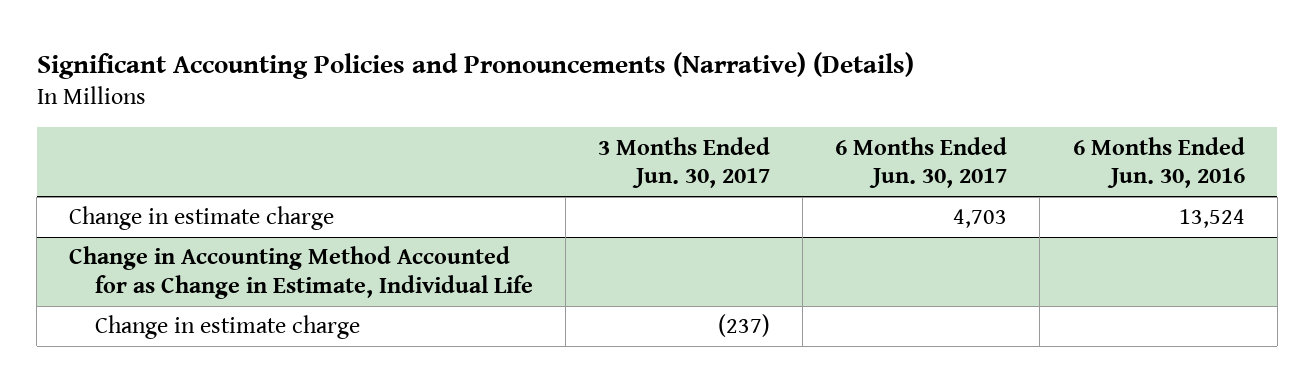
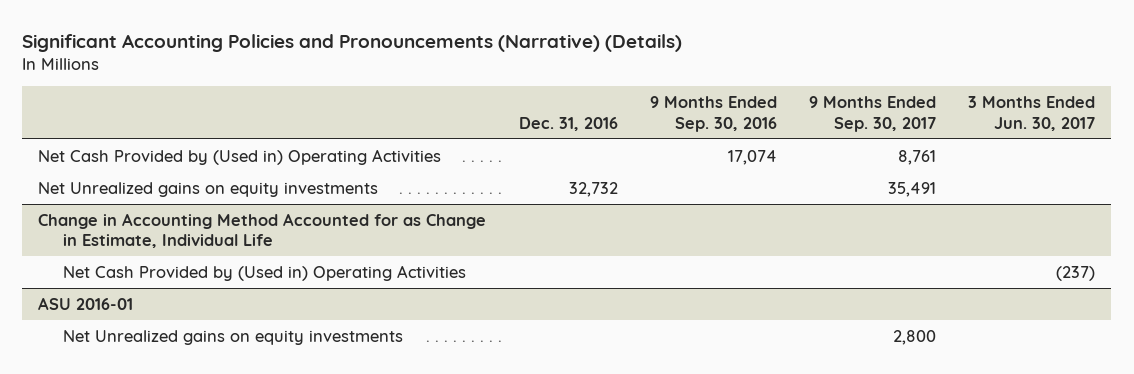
[835,136,1008,189] 6 Months Ended Jun. 30, 2017 -> none
[1072,136,1245,189] 6 Months Ended Jun. 30, 2016 -> none
none -> [518,116,618,131] Dec. 31, 2016
none -> [649,95,777,132] 9 Months Ended Sep. 30, 2016
none -> [809,95,937,132] 9 Months Ended Sep. 30, 2017
[69,206,335,231] Change in estimate charge -> [38,148,442,165] Net Cash Provided by (Used in) Operating Activities
none -> [38,181,379,197] Net Unrealized gains on equity investments
[95,315,361,340] Change in estimate charge -> [63,264,467,281] Net Cash Provided by (Used in) Operating Activities
none -> [38,296,134,310] ASU 2016-01
none -> [63,329,404,345] Net Unrealized gains on equity investments

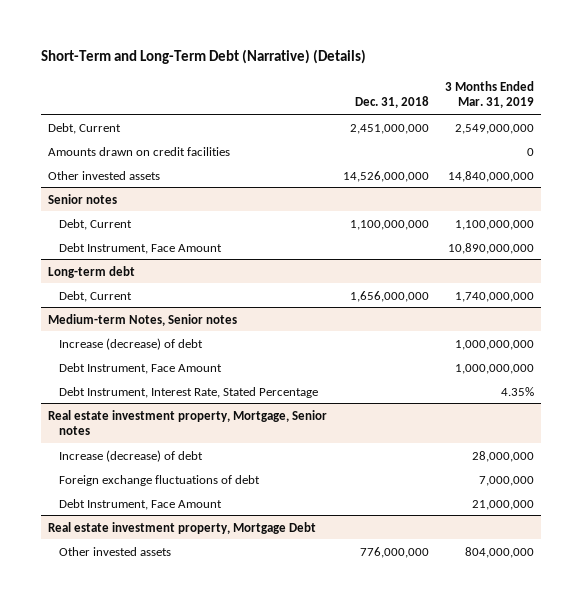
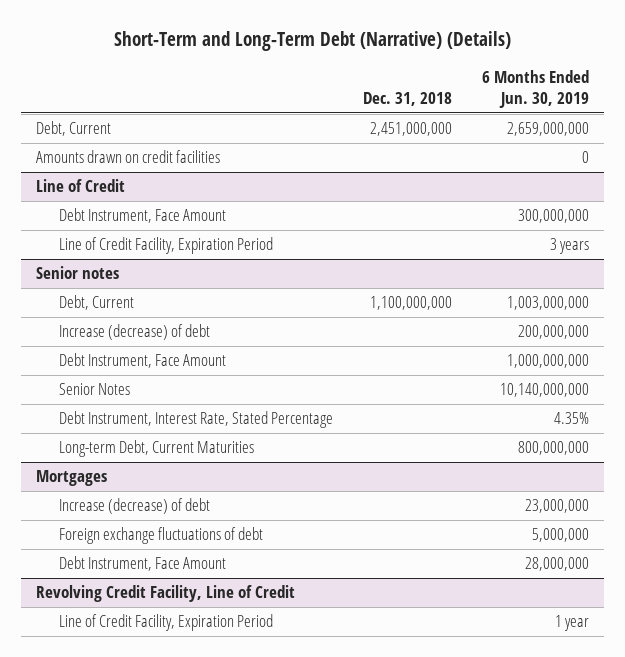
[444,81,534,109] 3 Months Ended Mar. 31, 2019 -> none
none -> [481,70,589,108] 6 Months Ended Jun. 30, 2019
[48,170,161,180] Other invested assets -> none
none -> [35,179,125,193] Line of Credit
none -> [59,208,227,224] Debt Instrument, Face Amount
none -> [59,237,274,255] Line of Credit Facility, Expiration Period
none -> [59,324,211,341] Increase (decrease) of debt
[48,265,136,278] Long-term debt -> none
[59,290,133,302] Debt, Current -> none
[48,313,238,326] Medium-term Notes, Senior notes -> none
[59,337,204,350] Increase (decrease) of debt -> none
[59,362,223,374] Debt Instrument, Face Amount -> none
[59,386,319,398] Debt Instrument, Interest Rate, Stated Percentage -> none
[48,409,328,436] Real estate investment property, Mortgage, Senior notes -> none
[59,449,204,462] Increase (decrease) of debt -> none
[59,474,261,486] Foreign exchange fluctuations of debt -> none
[59,498,223,510] Debt Instrument, Face Amount -> none
[48,521,317,534] Real estate investment property, Mortgage Debt -> none
[59,546,172,556] Other invested assets -> none
none -> [59,383,131,396] Senior Notes
none -> [59,411,334,429] Debt Instrument, Interest Rate, Stated Percentage
none -> [59,440,255,458] Long-term Debt, Current Maturities
none -> [35,470,107,487] Mortgages
none -> [59,498,211,515] Increase (decrease) of debt
none -> [59,527,264,545] Foreign exchange fluctuations of debt
none -> [59,556,227,572] Debt Instrument, Face Amount
none -> [35,585,295,603] Revolving Credit Facility, Line of Credit
none -> [59,614,274,632] Line of Credit Facility, Expiration Period

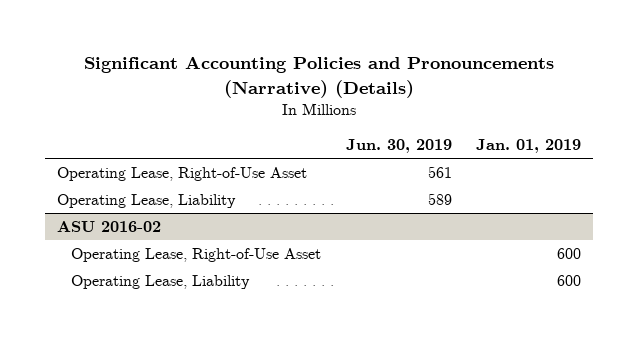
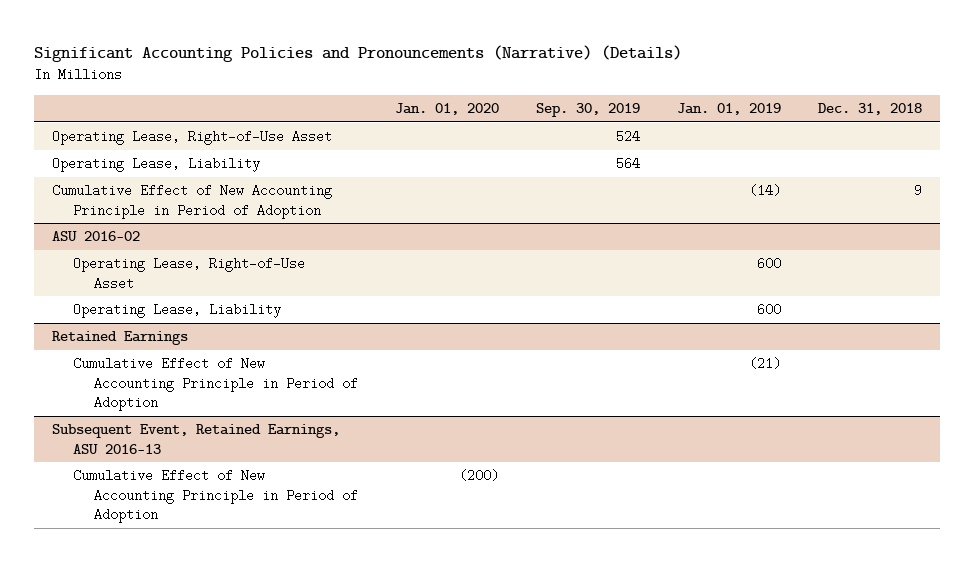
[345,139,452,154] Jun. 30, 2019 -> none
none -> [394,103,499,116] Jan. 01, 2020
none -> [535,103,640,118] Sep. 30, 2019
none -> [817,103,922,116] Dec. 31, 2018
none -> [52,184,333,219] Cumulative Effect of New Accounting Principle in Period of Adoption
none -> [52,331,189,346] Retained Earnings
none -> [72,357,358,412] Cumulative Effect of New Accounting Principle in Period of Adoption
none -> [52,424,341,454] Subsequent Event, Retained Earnings, ASU 2016-13
none -> [72,469,358,524] Cumulative Effect of New Accounting Principle in Period of Adoption

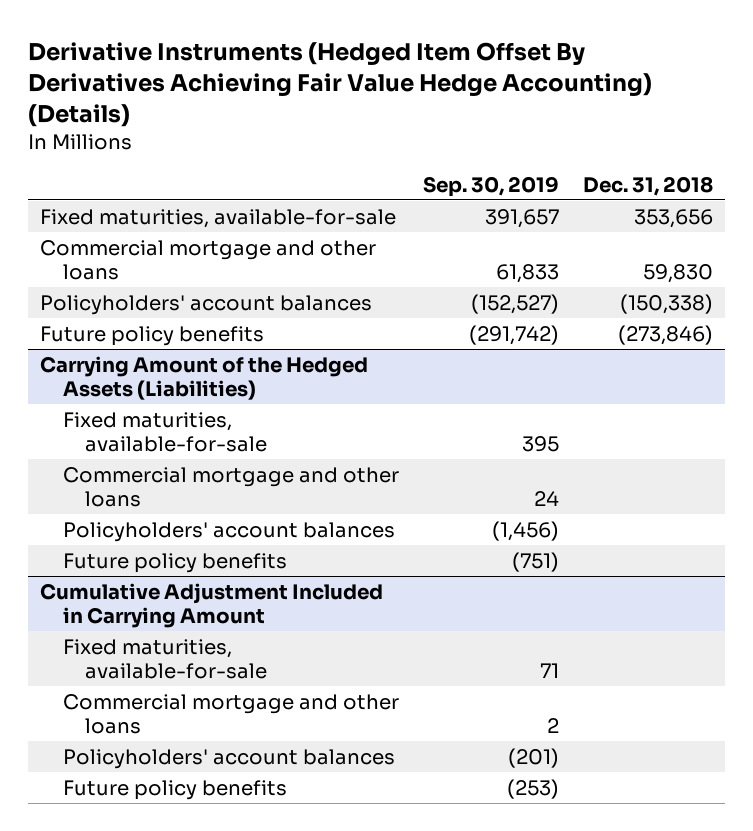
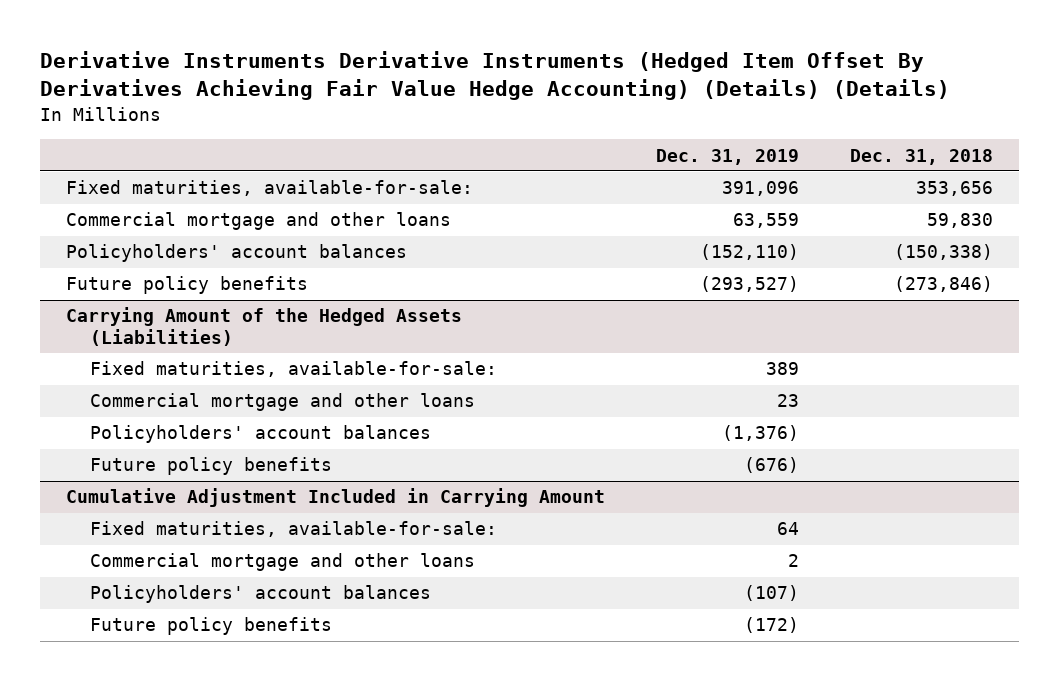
[28,41,653,127] Derivative Instruments (Hedged Item Offset By Derivatives Achieving Fair Value Hedge Accounting) (Details) -> [40,51,951,101] Derivative Instruments Derivative Instruments (Hedged Item Offset By Derivatives Achieving Fair Value Hedge Accounting) (Details) (Details)
[422,175,559,197] Sep. 30, 2019 -> none
none -> [656,148,800,165] Dec. 31, 2019
[40,208,397,228] Fixed maturities, available-for-sale -> [65,180,473,197] Fixed maturities, available-for-sale:
[62,411,267,452] Fixed maturities, available-for-sale -> [90,361,498,378] Fixed maturities, available-for-sale:
[62,638,267,679] Fixed maturities, available-for-sale -> [90,521,498,538] Fixed maturities, available-for-sale:

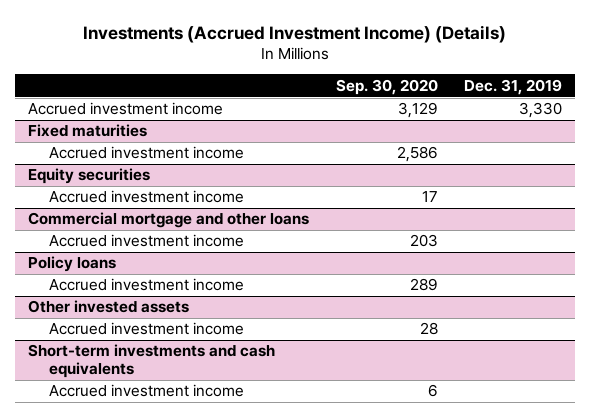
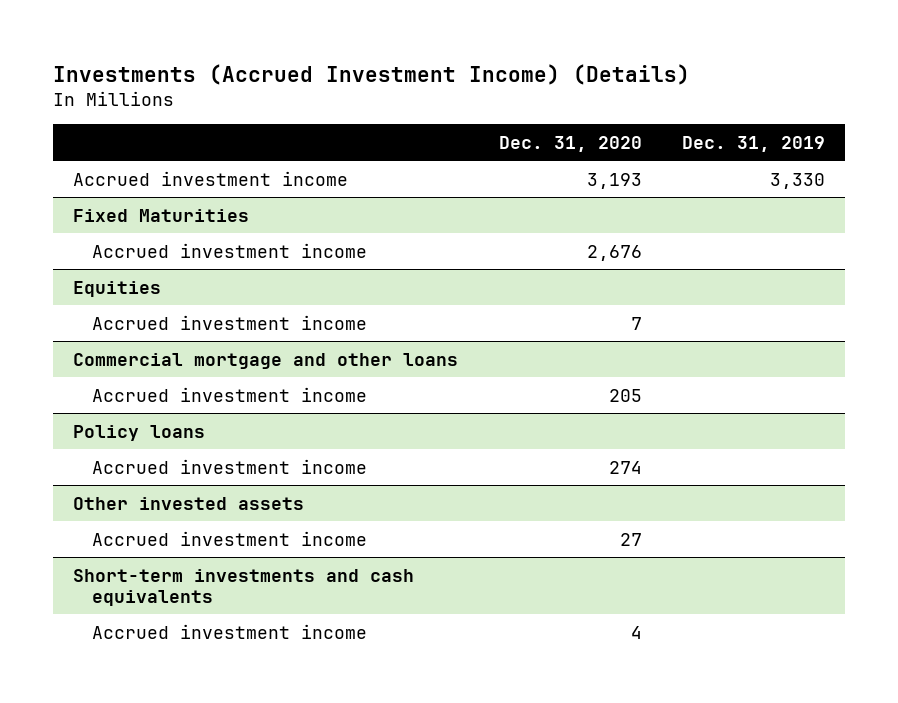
[335,78,438,95] Sep. 30, 2020 -> none
none -> [498,135,642,152] Dec. 31, 2020
[28,124,148,138] Fixed maturities -> [73,208,250,222] Fixed Maturities
[28,168,151,185] Equity securities -> [73,280,162,297] Equities

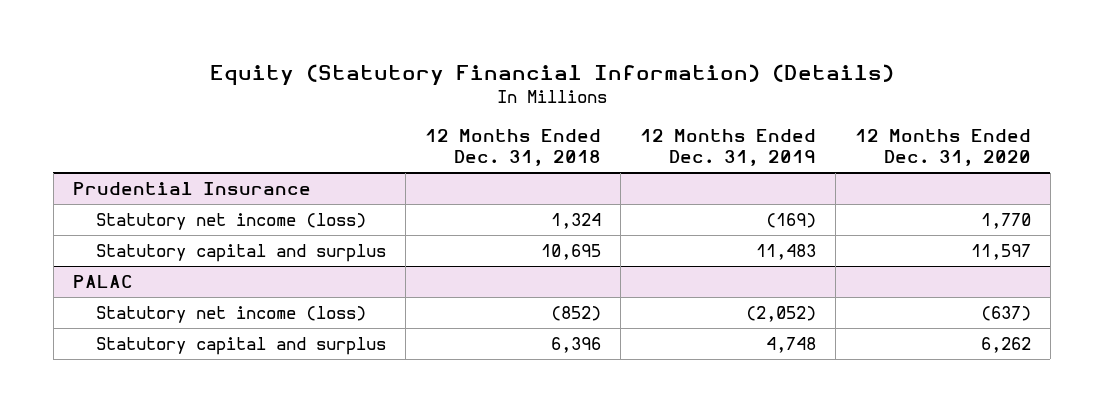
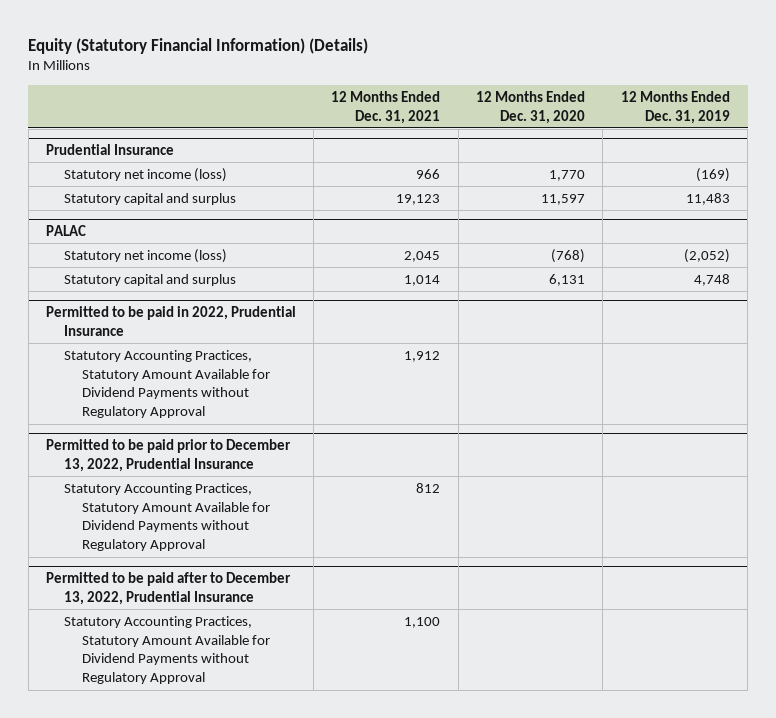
[424,129,601,167] 12 Months Ended Dec. 31, 2018 -> none
none -> [331,90,441,124] 12 Months Ended Dec. 31, 2021
[980,305,1031,321] (637) -> [551,248,586,263] (768)
[980,336,1031,353] 6,262 -> [549,273,586,286] 6,131
none -> [45,306,296,337] Permitted to be paid in 2022, Prudential Insurance
none -> [63,349,270,419] Statutory Accounting Practices, Statutory Amount Available for Dividend Payments without Regulatory Approval
none -> [45,439,291,473] Permitted to be paid prior to December 13, 2022, Prudential Insurance
none -> [63,482,270,552] Statutory Accounting Practices, Statutory Amount Available for Dividend Payments without Regulatory Approval
none -> [45,572,291,606] Permitted to be paid after to December 13, 2022, Prudential Insurance
none -> [63,615,270,685] Statutory Accounting Practices, Statutory Amount Available for Dividend Payments without Regulatory Approval

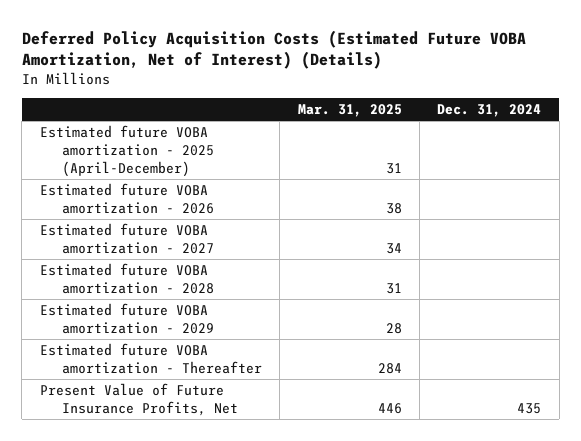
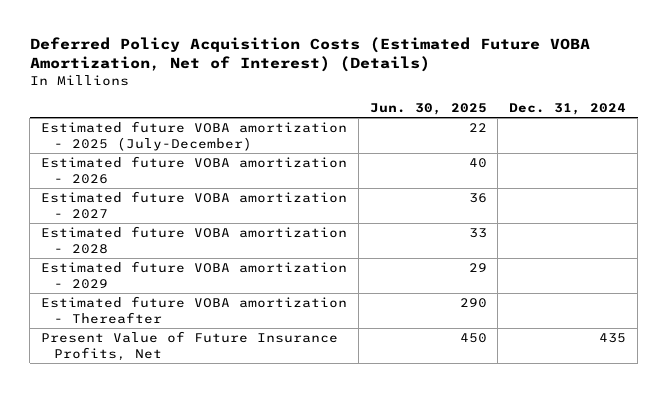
[297,104,402,118] Mar. 31, 2025 -> none
none -> [369,102,487,115] Jun. 30, 2025
[39,124,214,177] Estimated future VOBA amortization - 2025 (April-December) -> [41,121,348,151] Estimated future VOBA amortization - 2025 (July-December)

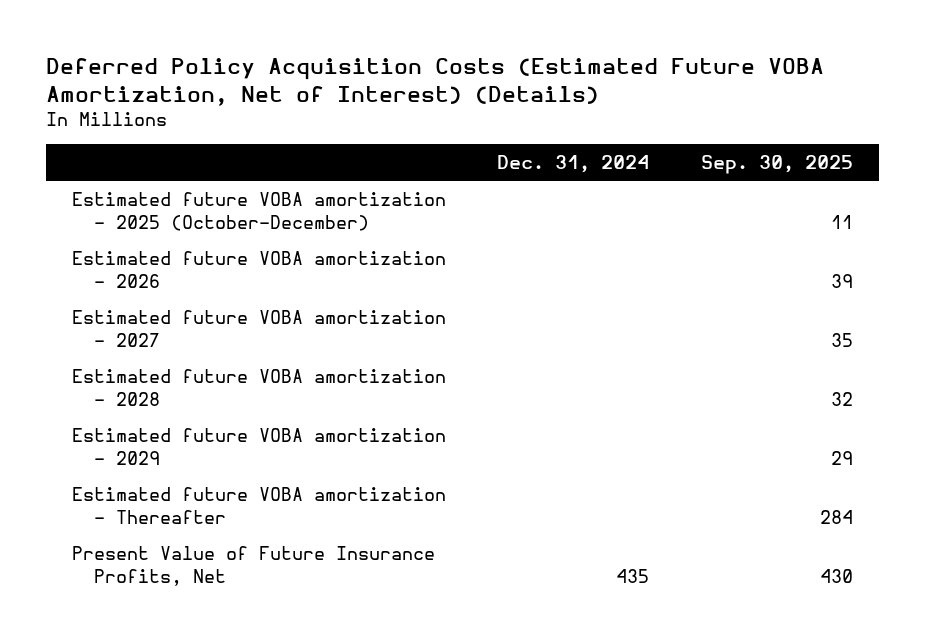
[369,102,487,115] Jun. 30, 2025 -> none
none -> [700,155,853,175] Sep. 30, 2025
[41,121,348,151] Estimated future VOBA amortization - 2025 (July-December) -> [71,191,446,232] Estimated future VOBA amortization - 2025 (October-December)

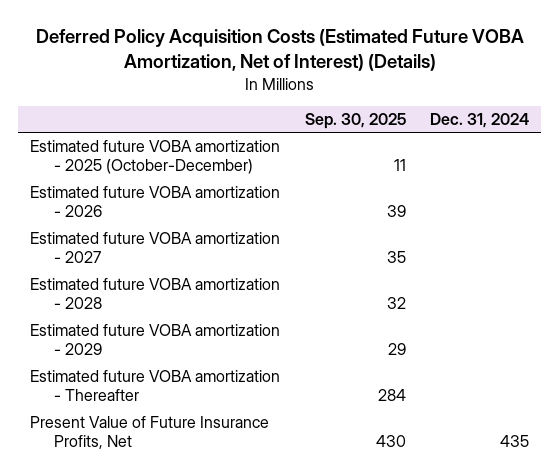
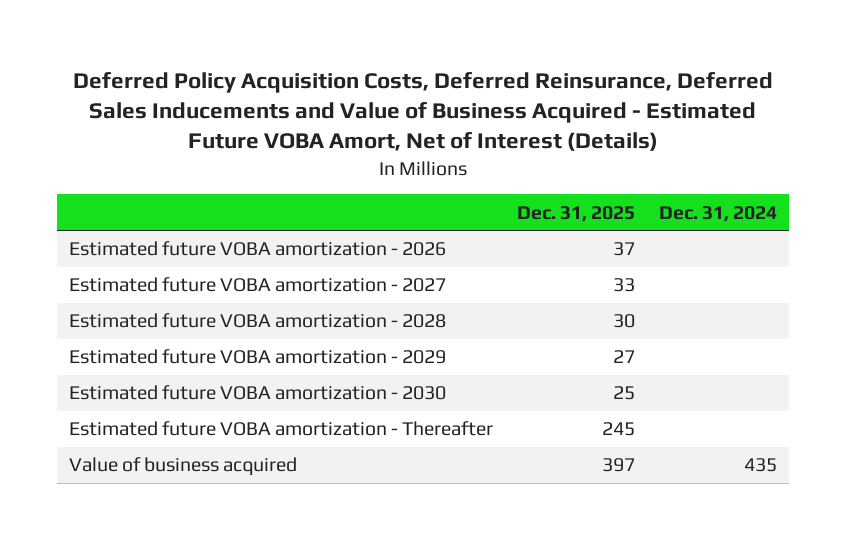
[35,29,524,72] Deferred Policy Acquisition Costs (Estimated Future VOBA Amortization, Net of Interest) (Details) -> [73,71,774,152] Deferred Policy Acquisition Costs, Deferred Reinsurance, Deferred Sales Inducements and Value of Business Acquired - Estimated Future VOBA Amort, Net of Interest (Details)
[304,113,406,130] Sep. 30, 2025 -> none
none -> [517,205,636,222] Dec. 31, 2025
[30,139,281,175] Estimated future VOBA amortization - 2025 (October-December) -> none
none -> [69,385,447,401] Estimated future VOBA amortization - 2030
[30,415,270,450] Present Value of Future Insurance Profits, Net -> [69,457,298,477] Value of business acquired

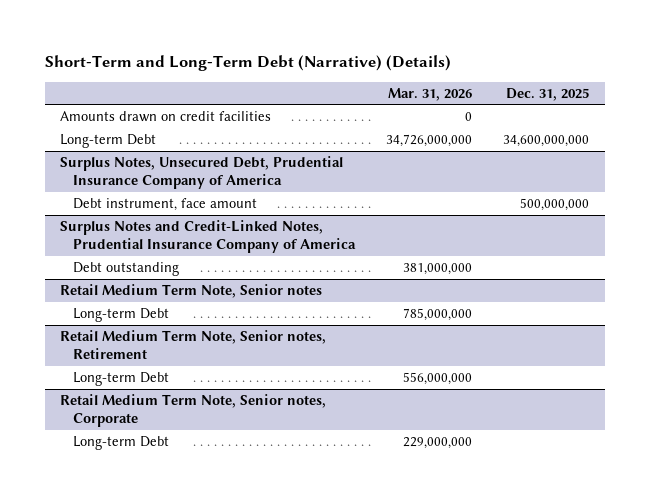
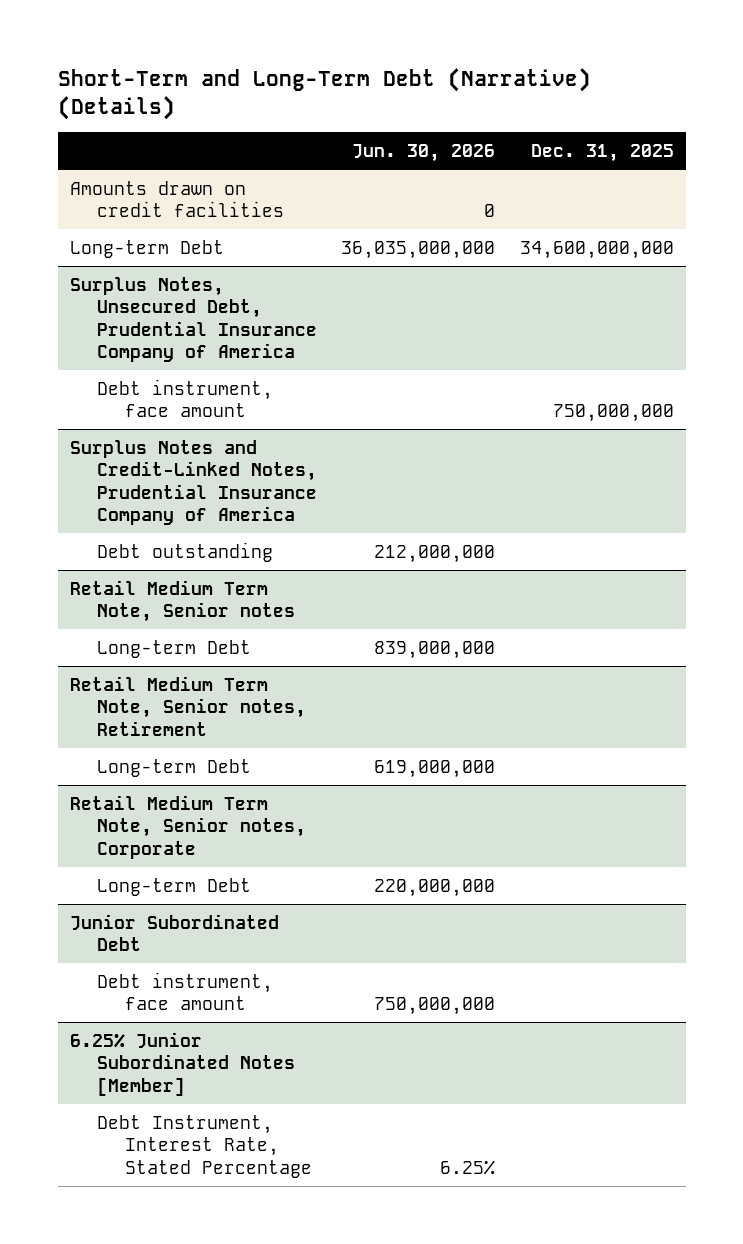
[388,87,473,101] Mar. 31, 2026 -> none
none -> [352,144,496,163] Jun. 30, 2026
[520,198,590,212] 500,000,000 -> [552,404,674,423] 750,000,000
none -> [69,913,279,952] Junior Subordinated Debt
none -> [97,971,274,1011] Debt instrument, face amount
none -> [69,1031,296,1096] 6.25% Junior Subordinated Notes [Member]
none -> [97,1114,312,1178] Debt Instrument, Interest Rate, Stated Percentage

